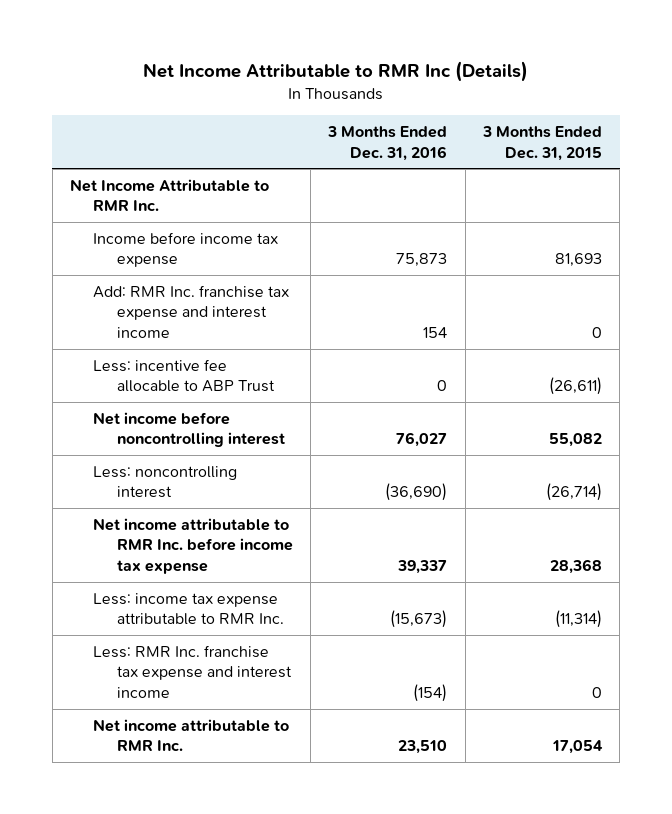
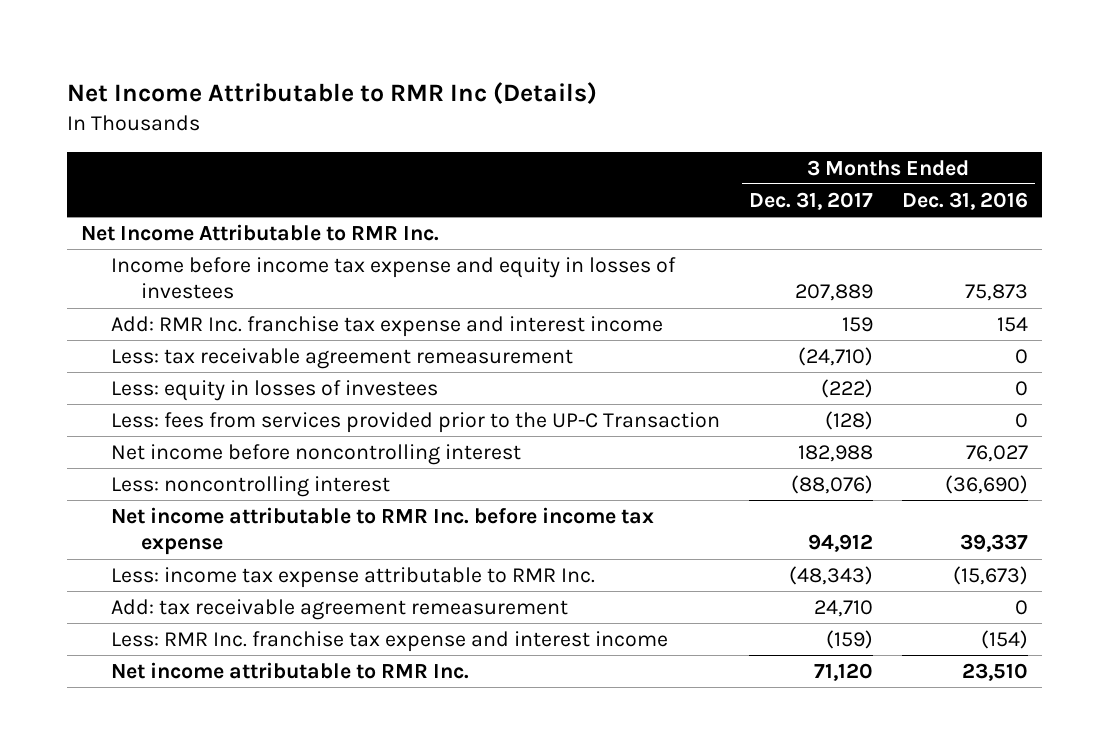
[481,126,602,161] 3 Months Ended Dec. 31, 2015 -> none
none -> [749,191,874,210] Dec. 31, 2017
[93,231,279,268] Income before income tax expense -> [111,256,677,300] Income before income tax expense and equity in losses of investees
[93,358,275,393] Less: incentive fee allocable to ABP Trust -> none
none -> [111,347,574,369] Less: tax receivable agreement remeasurement
none -> [111,379,439,401] Less: equity in losses of investees
none -> [111,411,721,433] Less: fees from services provided prior to the UP-C Transaction
none -> [111,598,569,620] Add: tax receivable agreement remeasurement

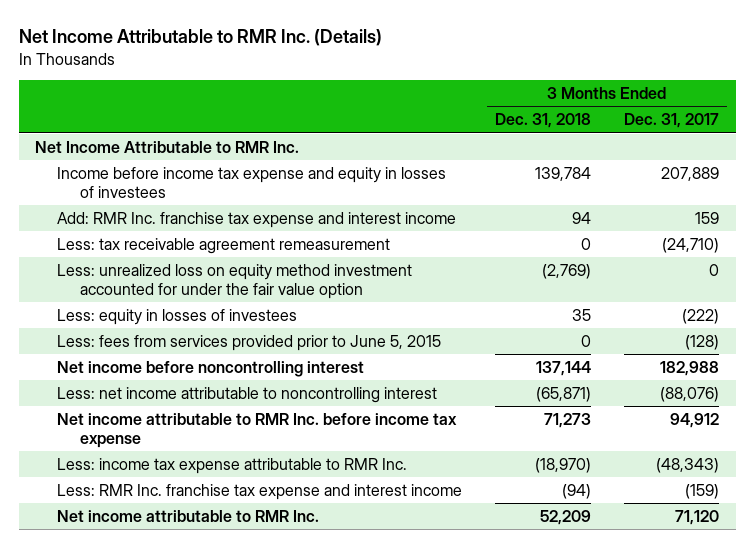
[67,81,598,104] Net Income Attributable to RMR Inc (Details) -> [18,29,382,47] Net Income Attributable to RMR Inc. (Details)
[901,191,1028,210] Dec. 31, 2016 -> none
none -> [495,113,592,129] Dec. 31, 2018
none -> [57,263,413,299] Less: unrealized loss on equity method investment accounted for under the fair value option
[111,411,721,433] Less: fees from services provided prior to the UP-C Transaction -> [57,334,442,351] Less: fees from services provided prior to June 5, 2015
[111,475,391,497] Less: noncontrolling interest -> [57,386,438,403] Less: net income attributable to noncontrolling interest
[111,598,569,620] Add: tax receivable agreement remeasurement -> none

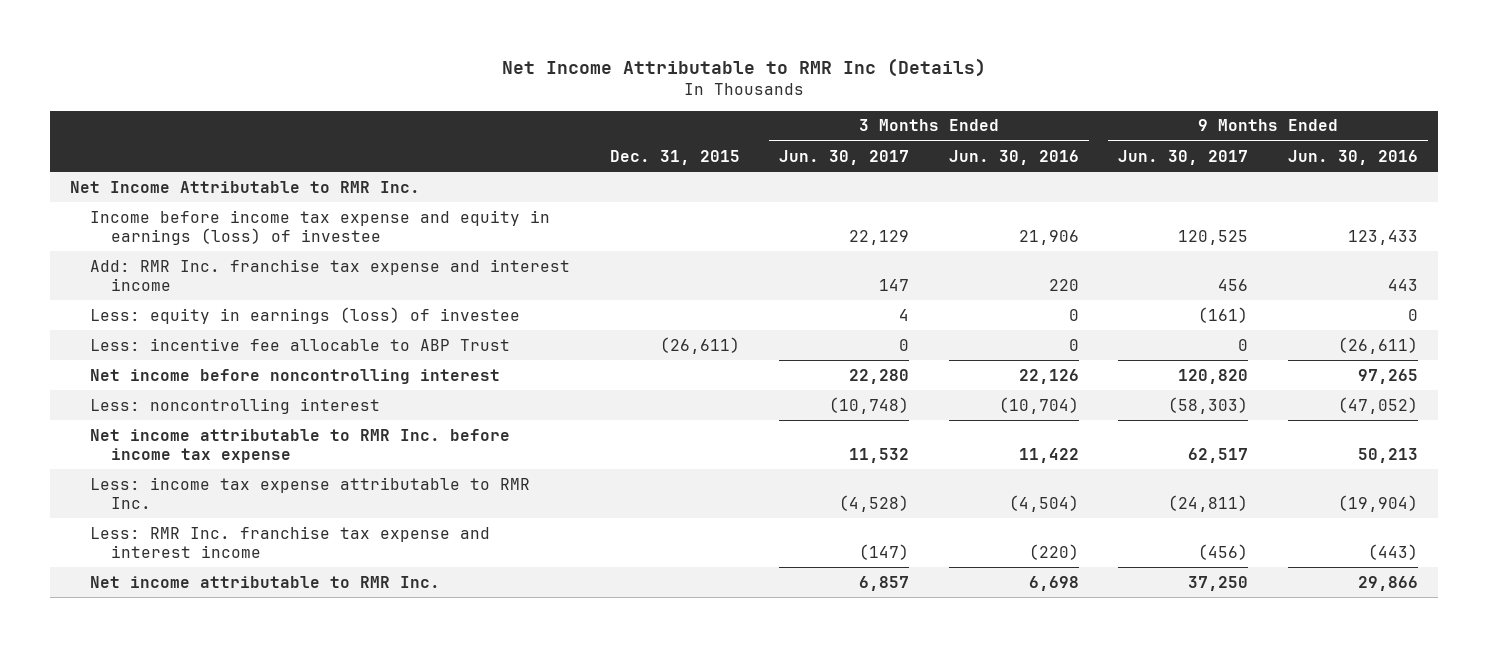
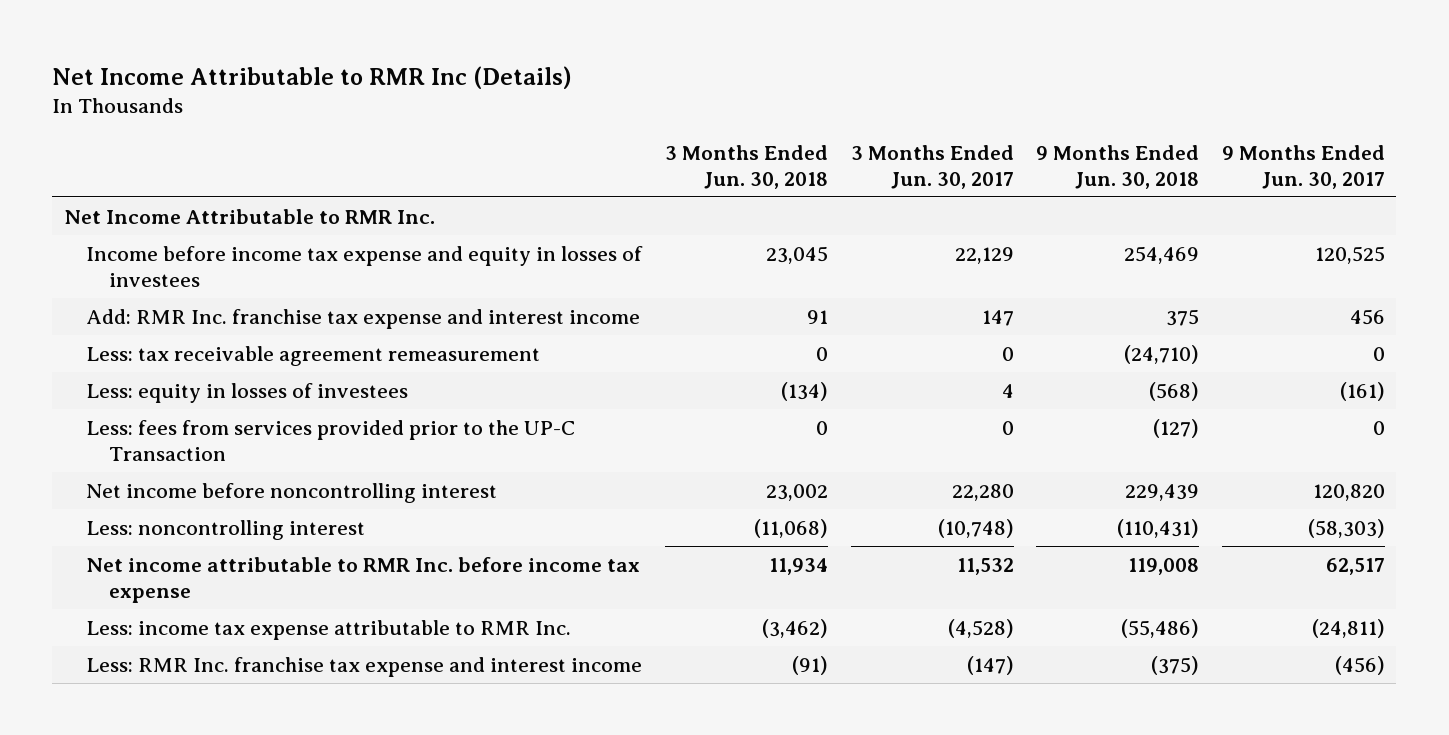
[609,149,740,165] Dec. 31, 2015 -> none
[948,149,1079,165] Jun. 30, 2016 -> none
[1287,149,1418,165] Jun. 30, 2016 -> none
none -> [664,144,828,189] 3 Months Ended Jun. 30, 2018
none -> [1036,144,1200,189] 9 Months Ended Jun. 30, 2018
[90,209,551,245] Income before income tax expense and equity in earnings (loss) of investee -> [86,245,644,287] Income before income tax expense and equity in losses of investees
[90,337,511,351] Less: incentive fee allocable to ABP Trust -> none
none -> [86,345,541,366] Less: tax receivable agreement remeasurement
[90,306,521,324] Less: equity in earnings (loss) of investee -> [86,382,409,403] Less: equity in losses of investees
none -> [86,419,576,461] Less: fees from services provided prior to the UP-C Transaction
[90,575,441,588] Net income attributable to RMR Inc. -> none

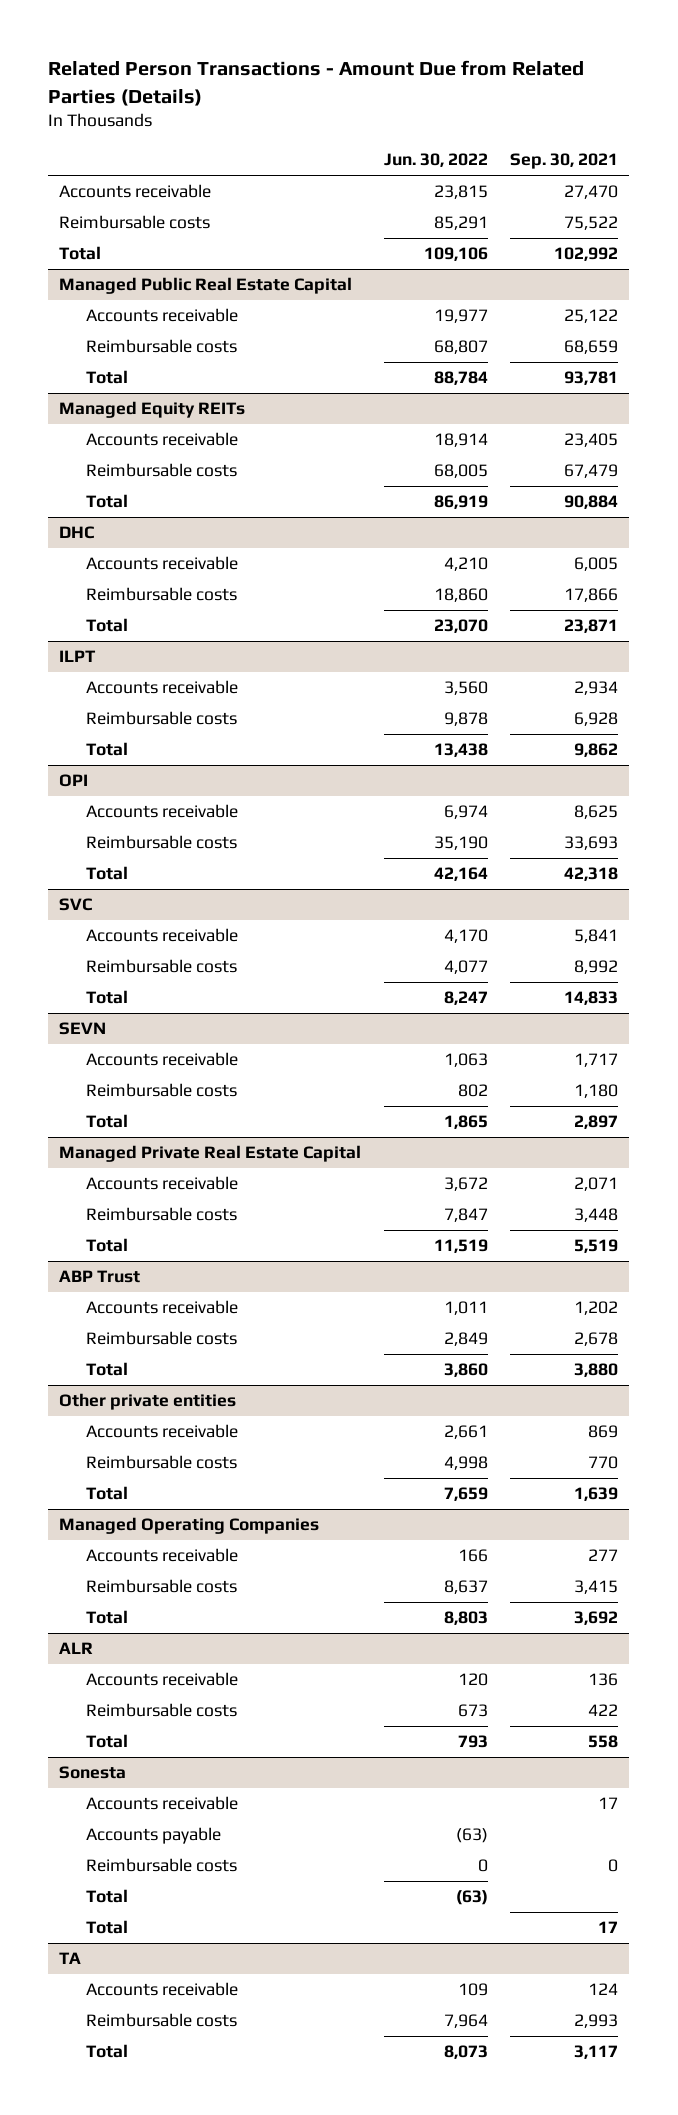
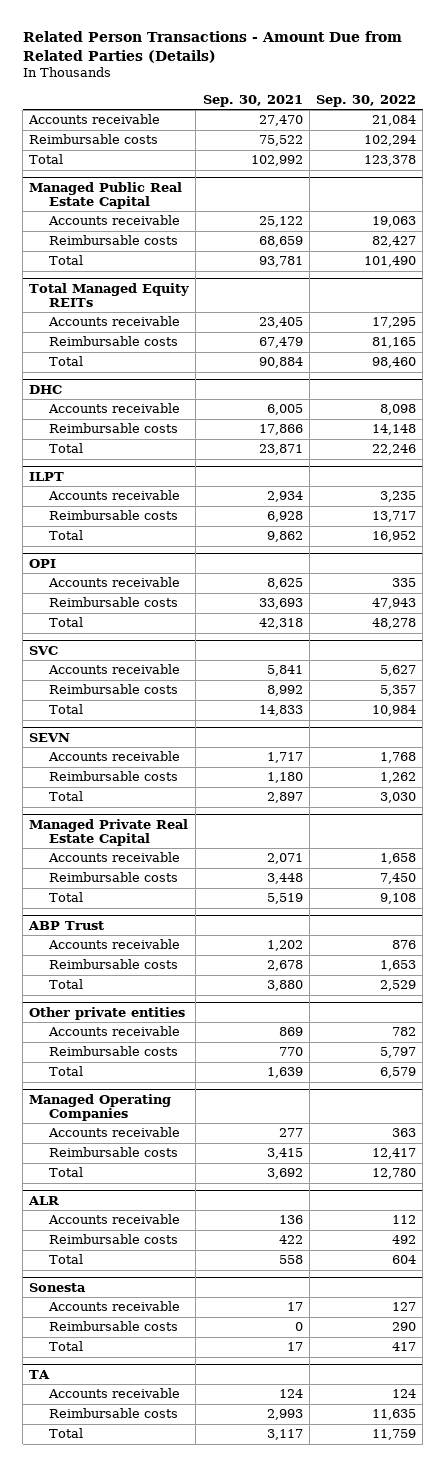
[383,153,488,168] Jun. 30, 2022 -> none
none -> [316,95,417,108] Sep. 30, 2022
[59,401,246,419] Managed Equity REITs -> [29,282,190,307] Total Managed Equity REITs
[86,1827,222,1845] Accounts payable -> none
[86,1889,129,1904] Total -> none

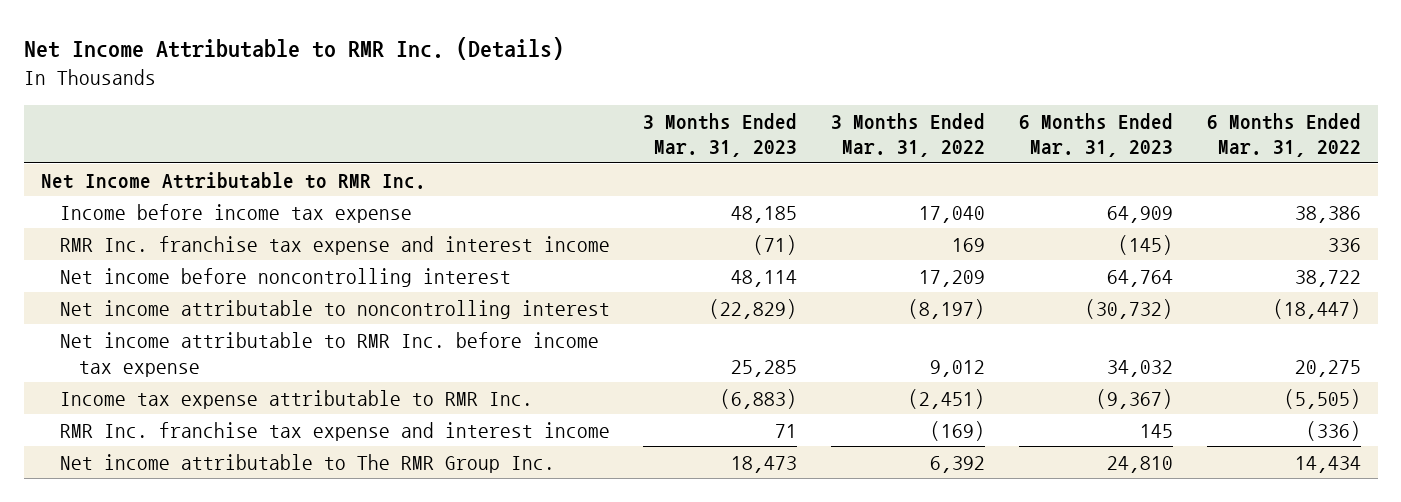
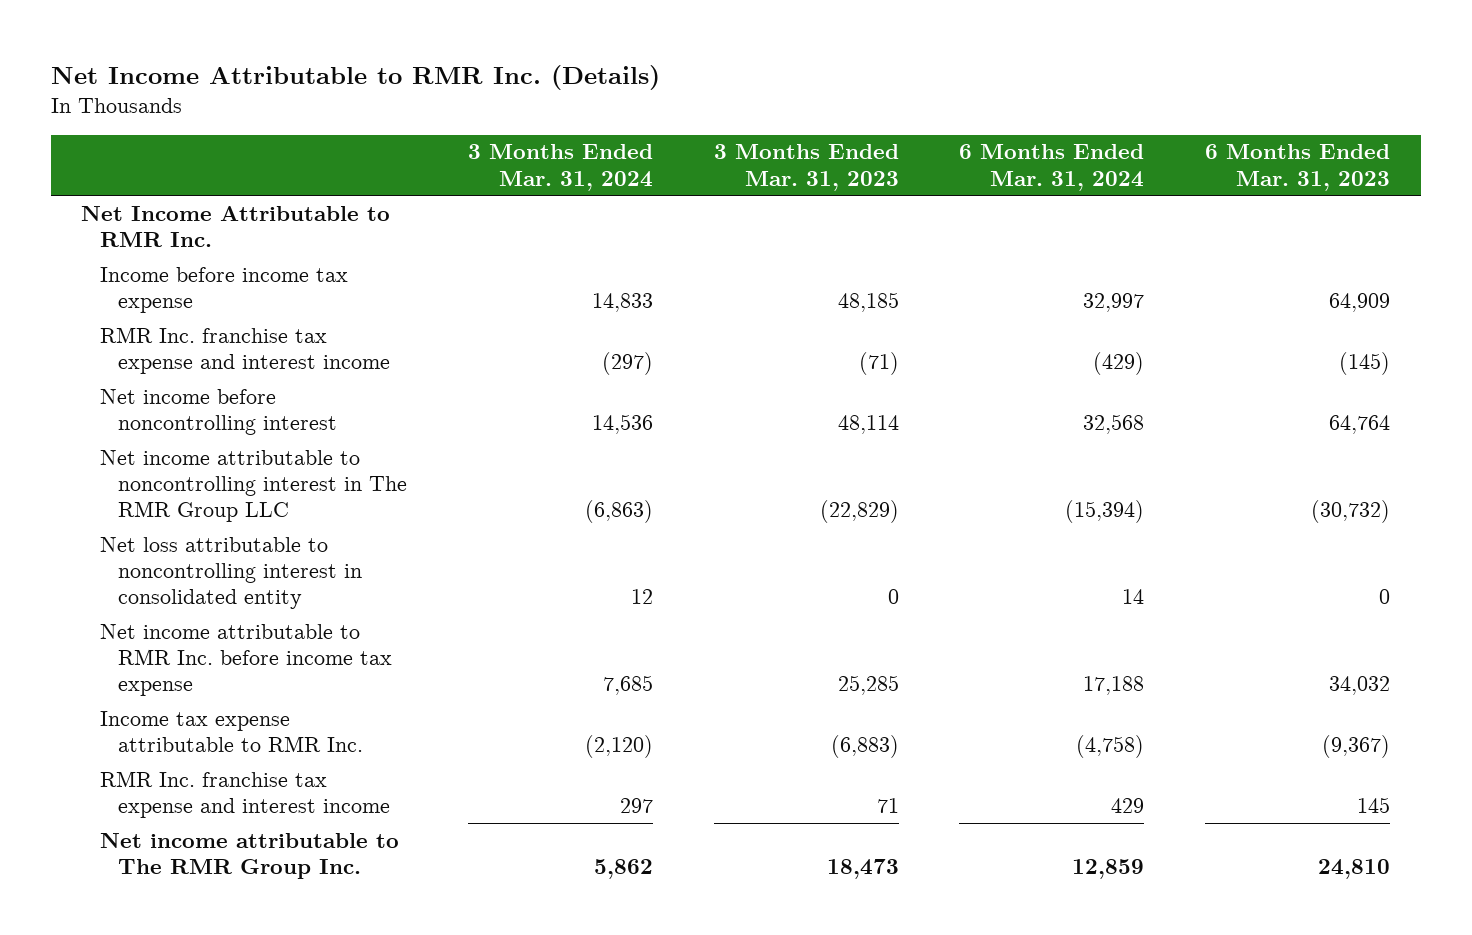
[831,112,986,158] 3 Months Ended Mar. 31, 2022 -> none
[1206,112,1361,158] 6 Months Ended Mar. 31, 2022 -> none
none -> [467,144,653,191] 3 Months Ended Mar. 31, 2024
none -> [959,144,1145,191] 6 Months Ended Mar. 31, 2024
[59,299,610,319] Net income attributable to noncontrolling interest -> [99,449,408,523] Net income attributable to noncontrolling interest in The RMR Group LLC
none -> [99,536,363,610] Net loss attributable to noncontrolling interest in consolidated entity

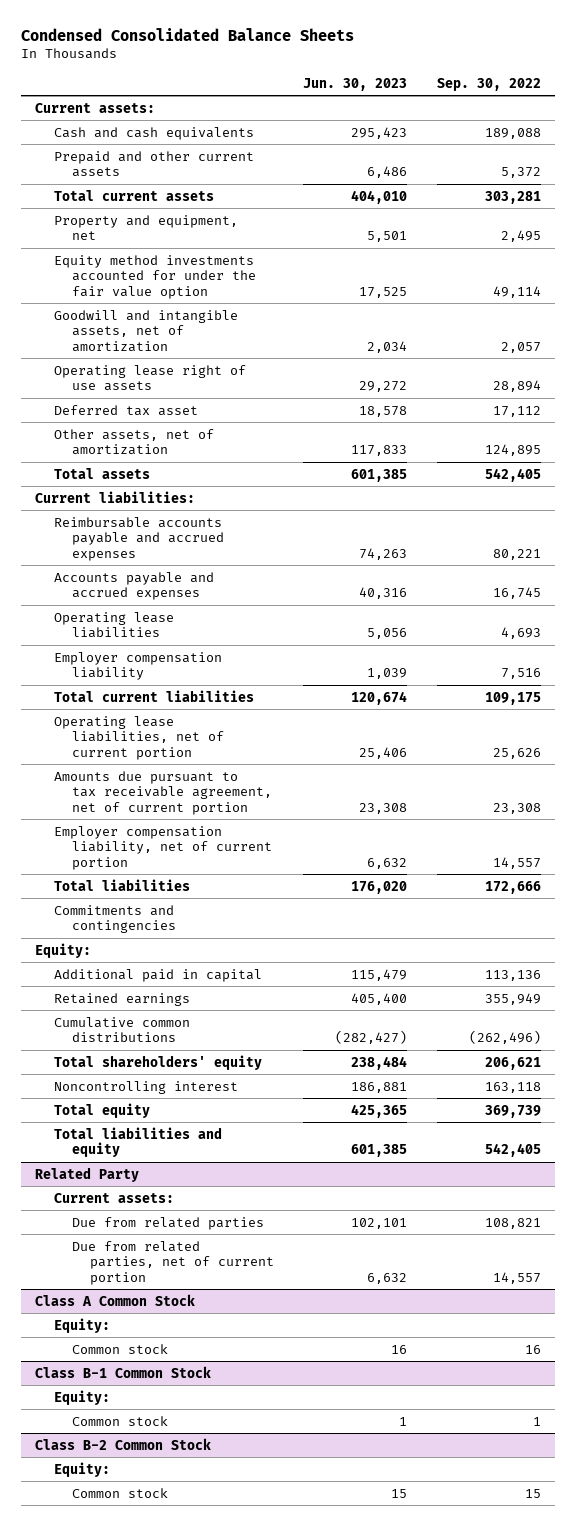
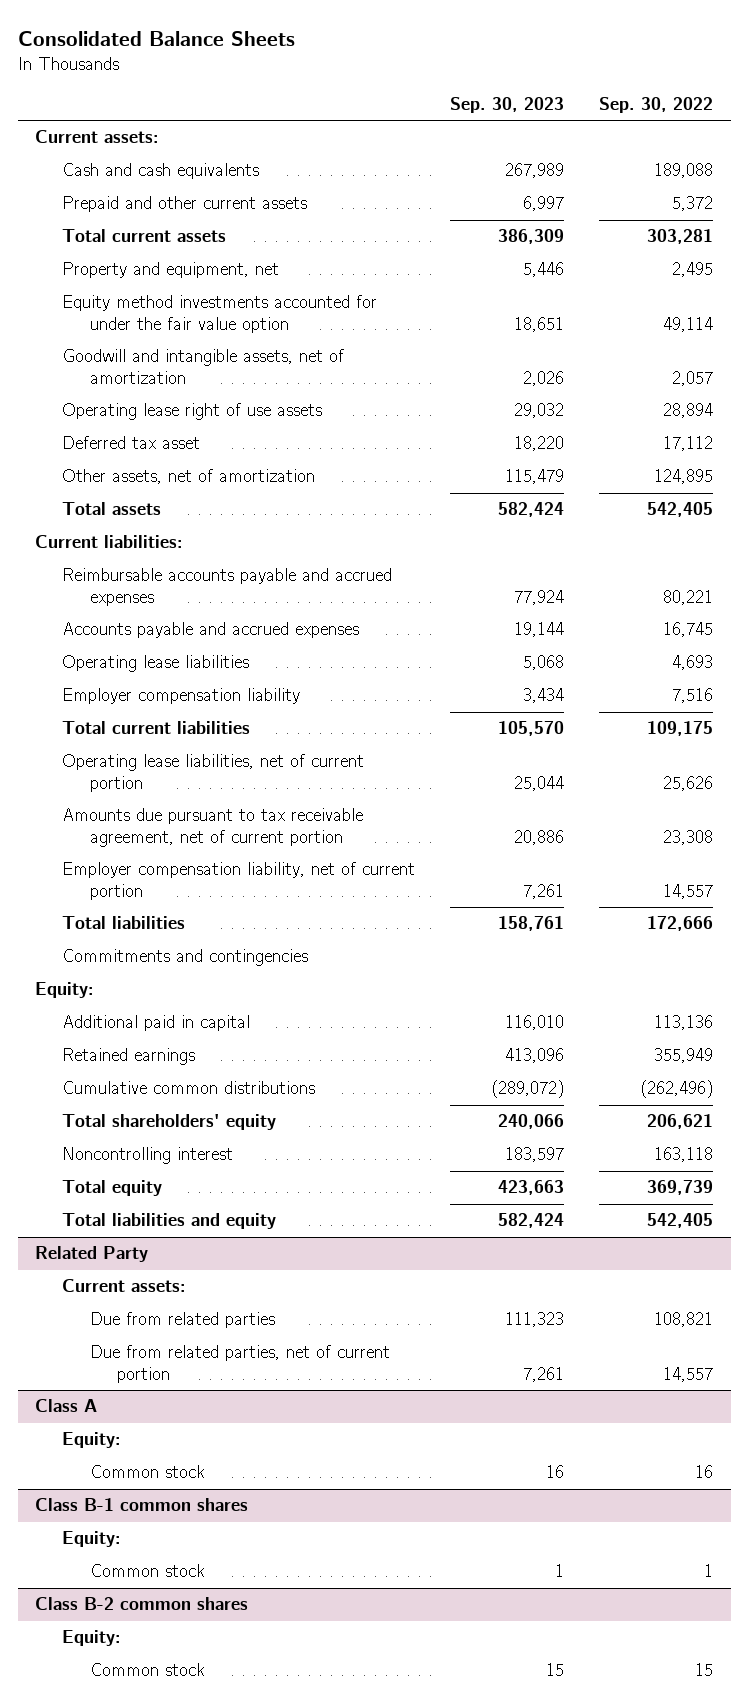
[20,27,354,41] Condensed Consolidated Balance Sheets -> [17,30,295,46] Consolidated Balance Sheets
[303,77,408,91] Jun. 30, 2023 -> none
none -> [450,97,565,114] Sep. 30, 2023
[35,1293,196,1306] Class A Common Stock -> [35,1399,98,1413] Class A
[35,1365,212,1378] Class B-1 Common Stock -> [35,1498,249,1512] Class B-1 common shares
[35,1437,212,1450] Class B-2 Common Stock -> [35,1597,249,1611] Class B-2 common shares

